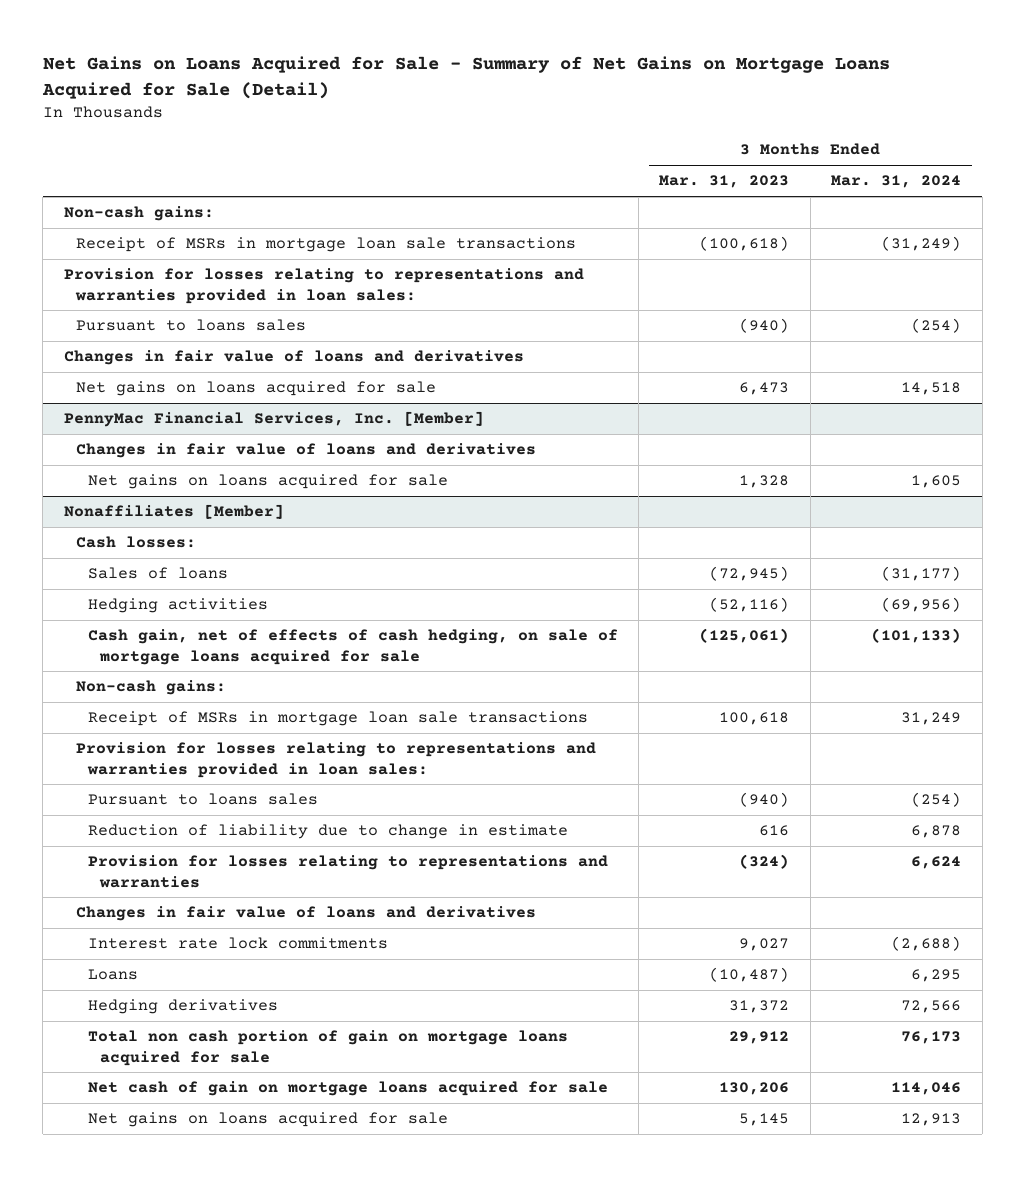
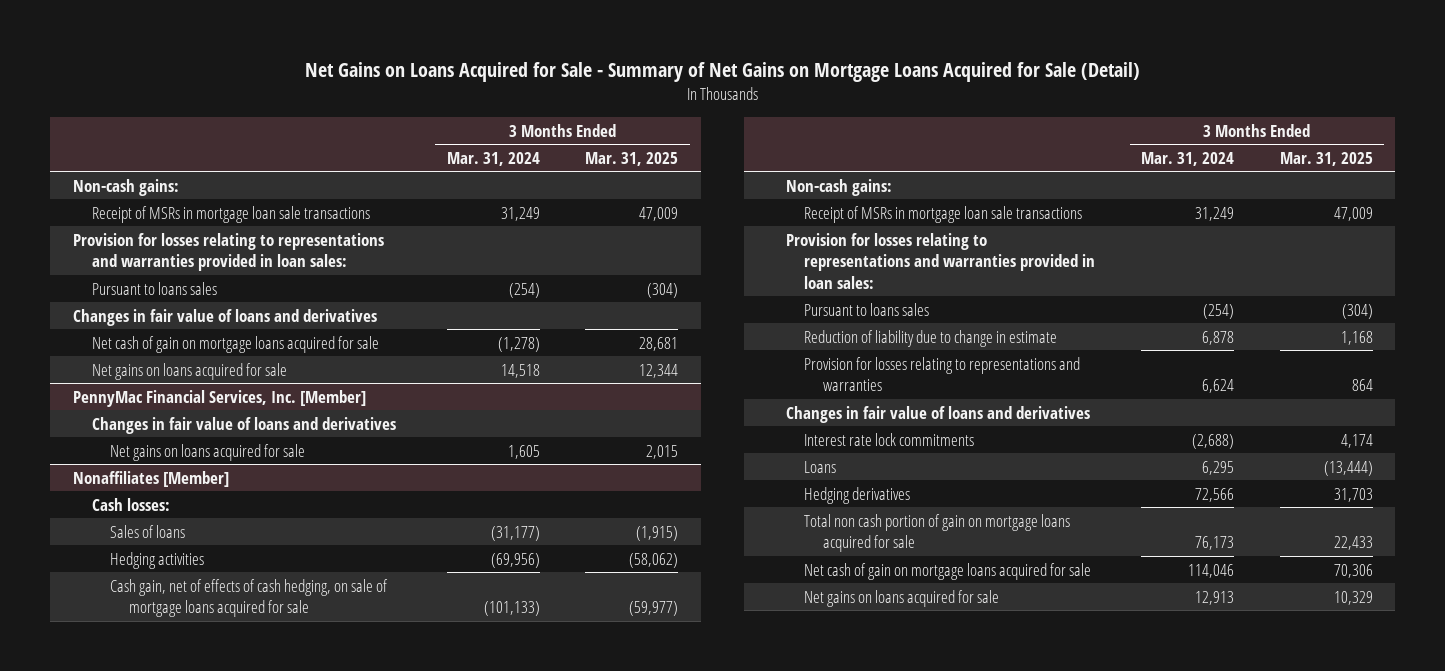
[659,175,790,189] Mar. 31, 2023 -> none
none -> [585,151,679,166] Mar. 31, 2025
[881,236,962,252] (31,249) -> [500,206,540,221] 31,249
none -> [91,335,379,353] Net cash of gain on mortgage loans acquired for sale

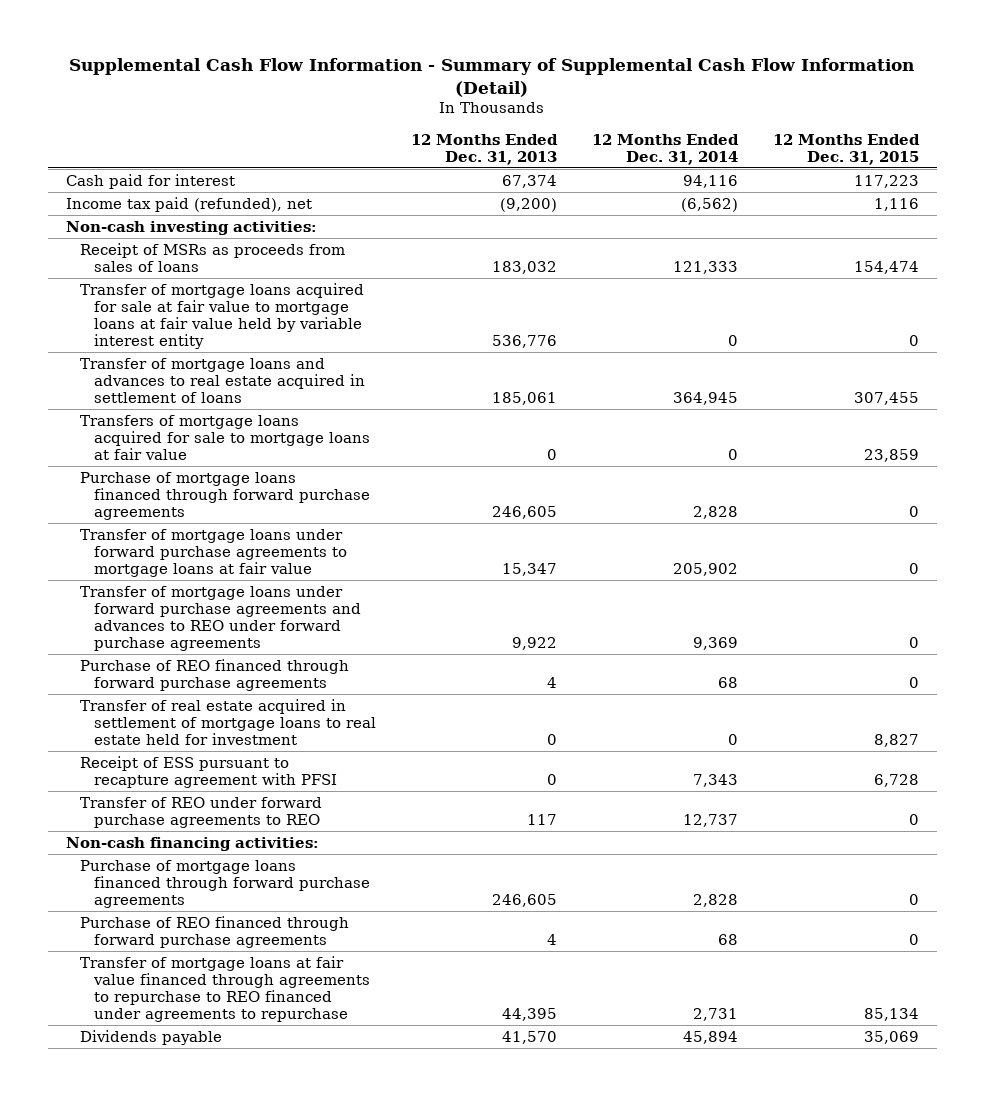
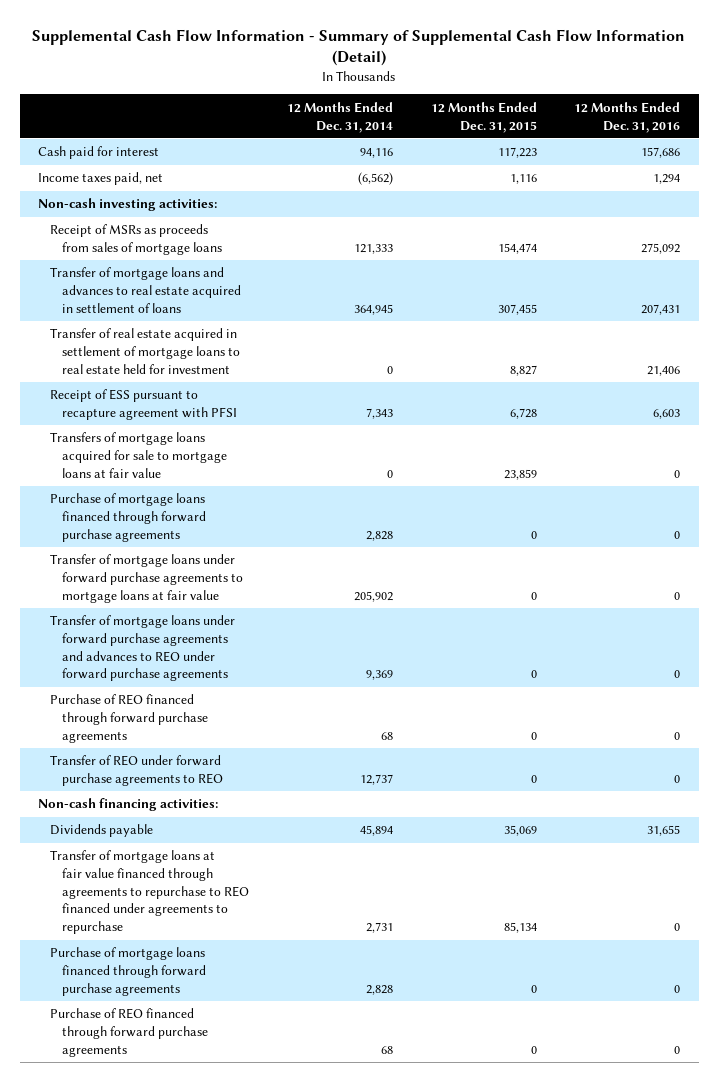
[410,133,558,165] 12 Months Ended Dec. 31, 2013 -> none
none -> [574,101,681,133] 12 Months Ended Dec. 31, 2016
[65,196,312,212] Income tax paid (refunded), net -> [38,172,164,186] Income taxes paid, net
[79,282,364,349] Transfer of mortgage loans acquired for sale at fair value to mortgage loans at fair value held by variable interest entity -> none
[79,242,345,272] Receipt of MSRs as proceeds from sales of loans -> [50,224,223,256] Receipt of MSRs as proceeds from sales of mortgage loans
[79,698,376,745] Transfer of real estate acquired in settlement of mortgage loans to real estate held for investment -> [50,328,241,374] Transfer of real estate acquired in settlement of mortgage loans to real estate held for investment
[79,755,337,788] Receipt of ESS pursuant to recapture agreement with PFSI -> [50,389,238,421] Receipt of ESS pursuant to recapture agreement with PFSI
[79,1029,222,1045] Dividends payable -> [50,824,154,838] Dividends payable
[79,955,370,1022] Transfer of mortgage loans at fair value financed through agreements to repurchase to REO financed under agreements to repurchase -> [50,850,250,935] Transfer of mortgage loans at fair value financed through agreements to repurchase to REO financed under agreements to repurchase

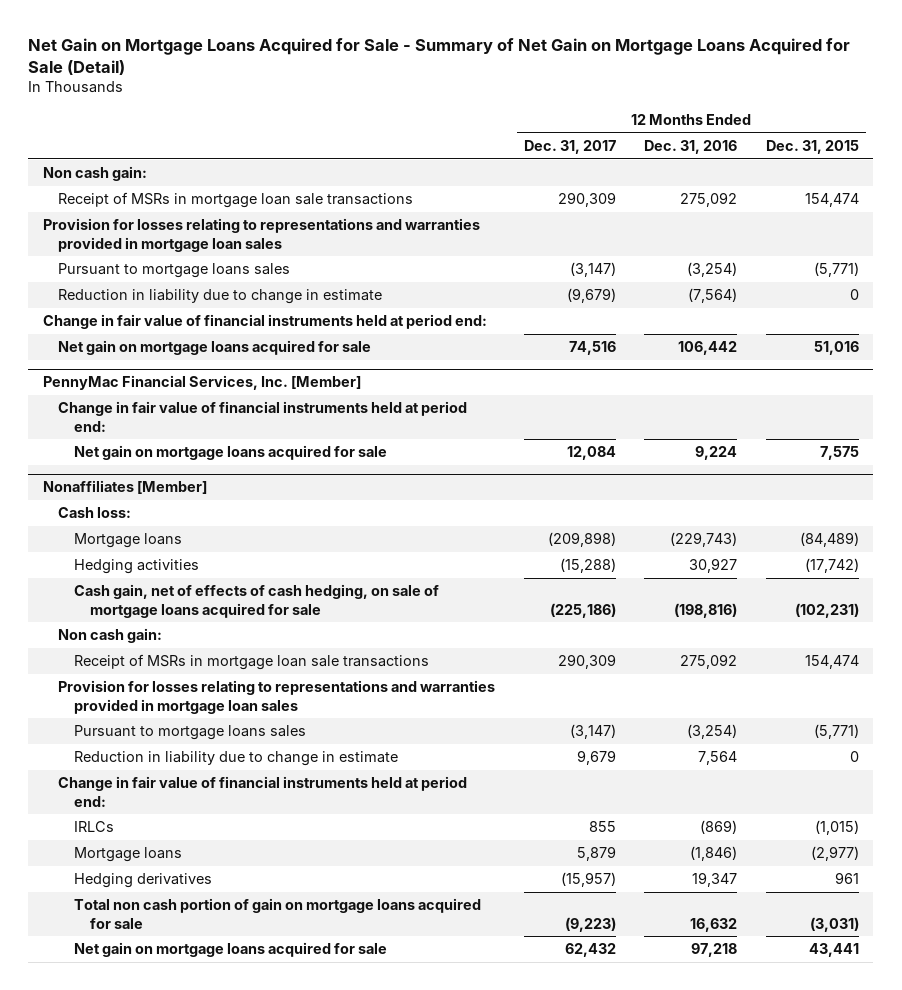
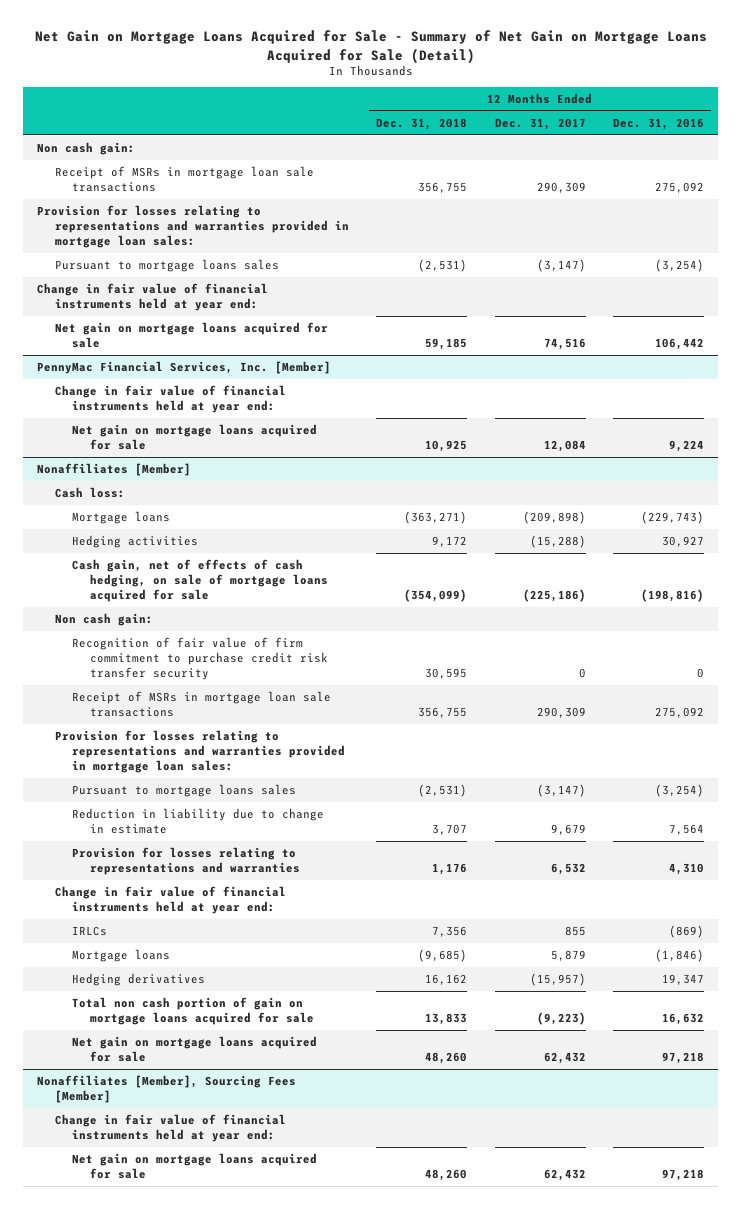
[765,140,859,155] Dec. 31, 2015 -> none
none -> [376,117,468,130] Dec. 31, 2018
[42,218,480,252] Provision for losses relating to representations and warranties provided in mortgage loan sales -> [37,205,349,248] Provision for losses relating to representations and warranties provided in mortgage loan sales:
[58,289,383,305] Reduction in liability due to change in estimate -> none
[42,314,487,330] Change in fair value of financial instruments held at period end: -> [37,283,269,311] Change in fair value of financial instruments held at year end:
[58,401,468,432] Change in fair value of financial instruments held at period end: -> [54,385,286,413] Change in fair value of financial instruments held at year end:
none -> [72,637,328,680] Recognition of fair value of firm commitment to purchase credit risk transfer security
[58,680,496,714] Provision for losses relating to representations and warranties provided in mortgage loan sales -> [54,730,346,773] Provision for losses relating to representations and warranties provided in mortgage loan sales:
none -> [72,847,300,875] Provision for losses relating to representations and warranties
[58,776,468,807] Change in fair value of financial instruments held at period end: -> [54,886,286,914] Change in fair value of financial instruments held at year end:
none -> [37,1075,297,1103] Nonaffiliates [Member], Sourcing Fees [Member]
none -> [54,1114,286,1142] Change in fair value of financial instruments held at year end:
none -> [72,1153,318,1179] Net gain on mortgage loans acquired for sale

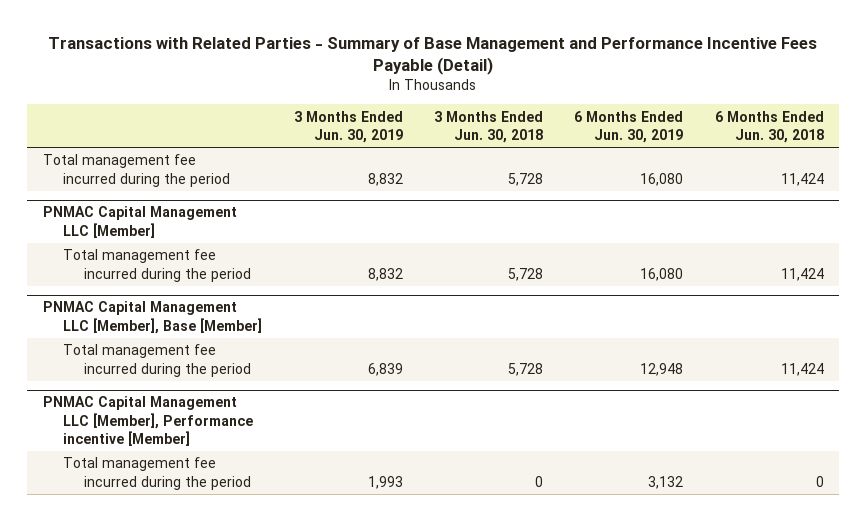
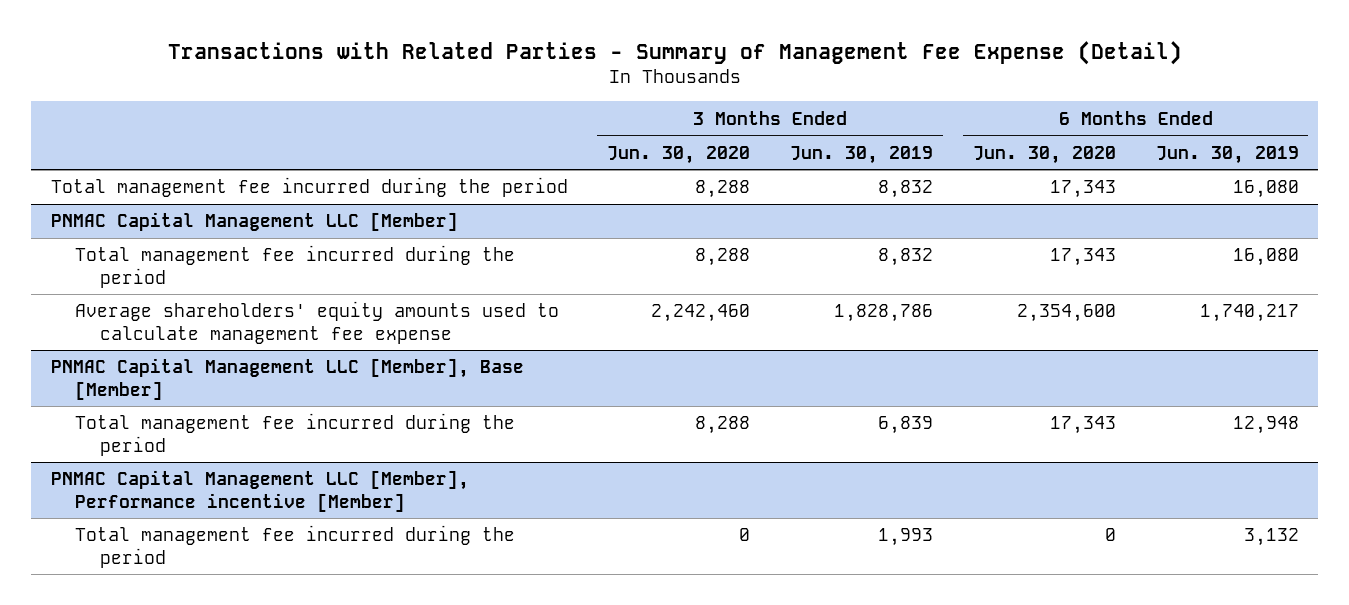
[48,37,818,75] Transactions with Related Parties - Summary of Base Management and Performance Incentive Fees Payable (Detail) -> [167,40,1182,65] Transactions with Related Parties - Summary of Management Fee Expense (Detail)
[434,110,544,143] 3 Months Ended Jun. 30, 2018 -> none
[714,110,824,143] 6 Months Ended Jun. 30, 2018 -> none
none -> [607,145,751,164] Jun. 30, 2020
none -> [972,145,1116,164] Jun. 30, 2020
none -> [75,301,560,344] Average shareholders' equity amounts used to calculate management fee expense

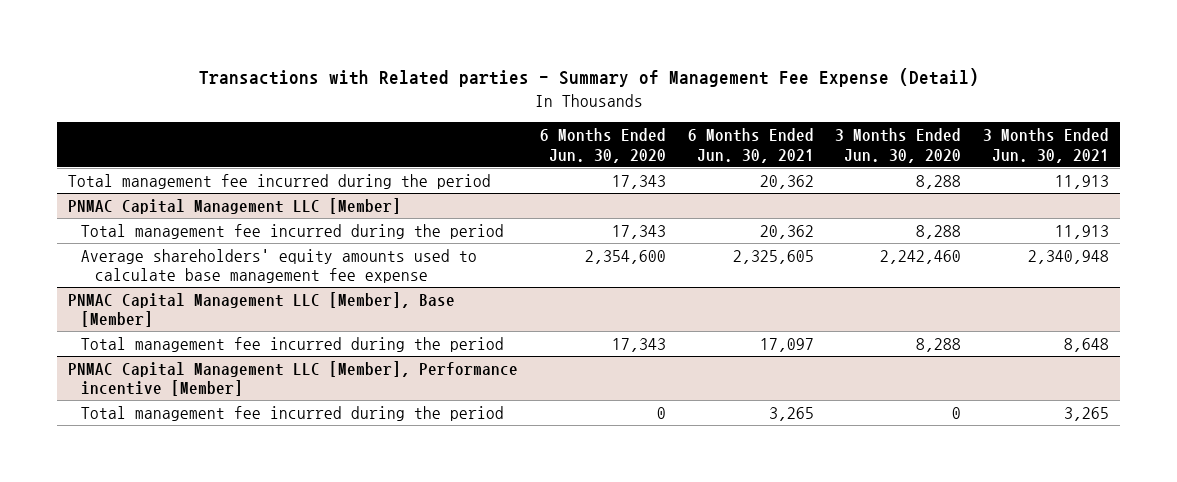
[167,40,1182,65] Transactions with Related Parties - Summary of Management Fee Expense (Detail) -> [198,68,979,88] Transactions with Related parties - Summary of Management Fee Expense (Detail)
[790,145,934,164] Jun. 30, 2019 -> none
[1155,145,1299,164] Jun. 30, 2019 -> none
none -> [687,128,814,163] 6 Months Ended Jun. 30, 2021
none -> [983,128,1110,163] 3 Months Ended Jun. 30, 2021
[75,301,560,344] Average shareholders' equity amounts used to calculate management fee expense -> [81,248,478,284] Average shareholders' equity amounts used to calculate base management fee expense

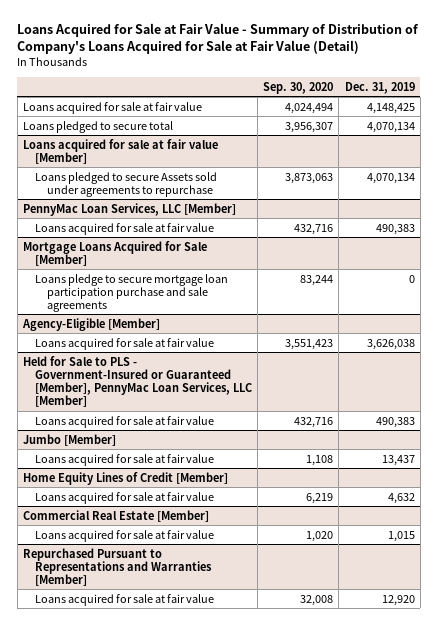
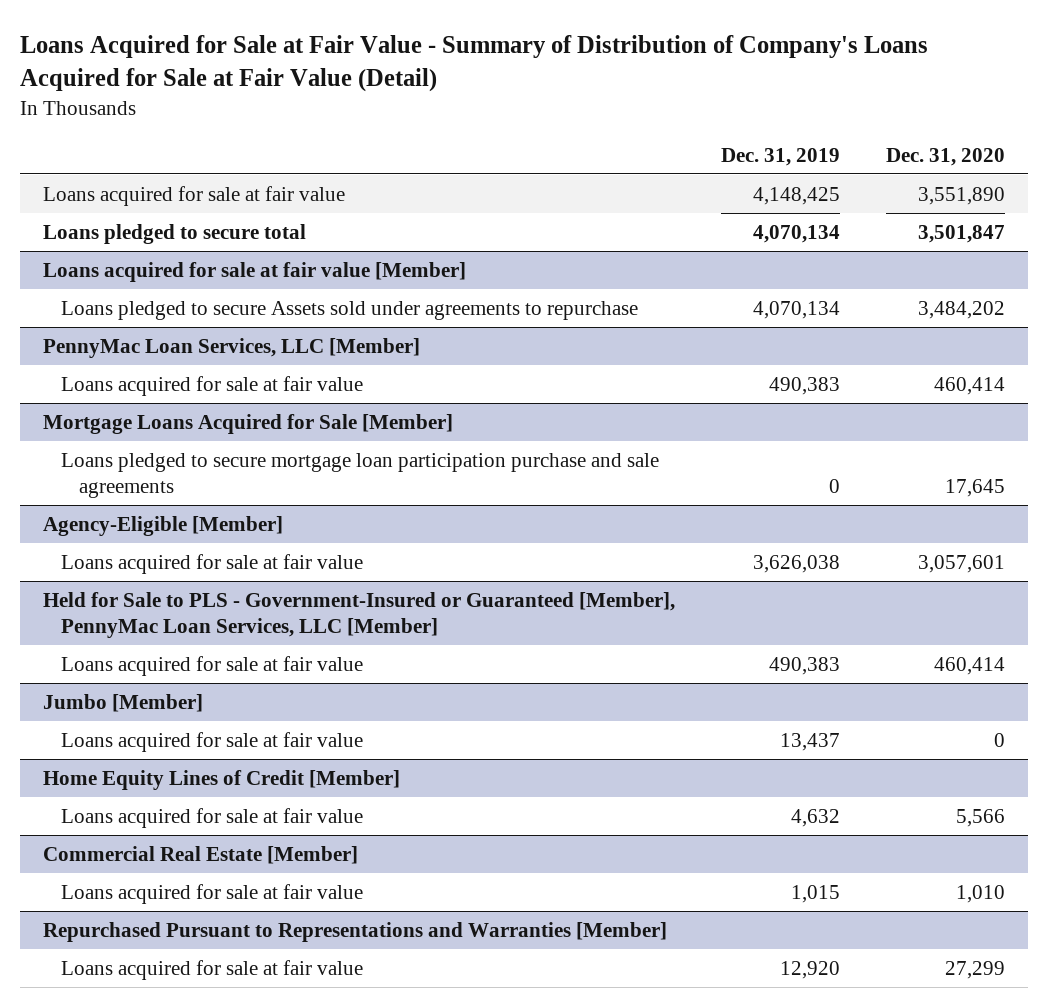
[263,81,334,94] Sep. 30, 2020 -> none
none -> [886,147,1006,166] Dec. 31, 2020
[34,273,228,312] Loans pledge to secure mortgage loan participation purchase and sale agreements -> [61,452,660,499] Loans pledged to secure mortgage loan participation purchase and sale agreements

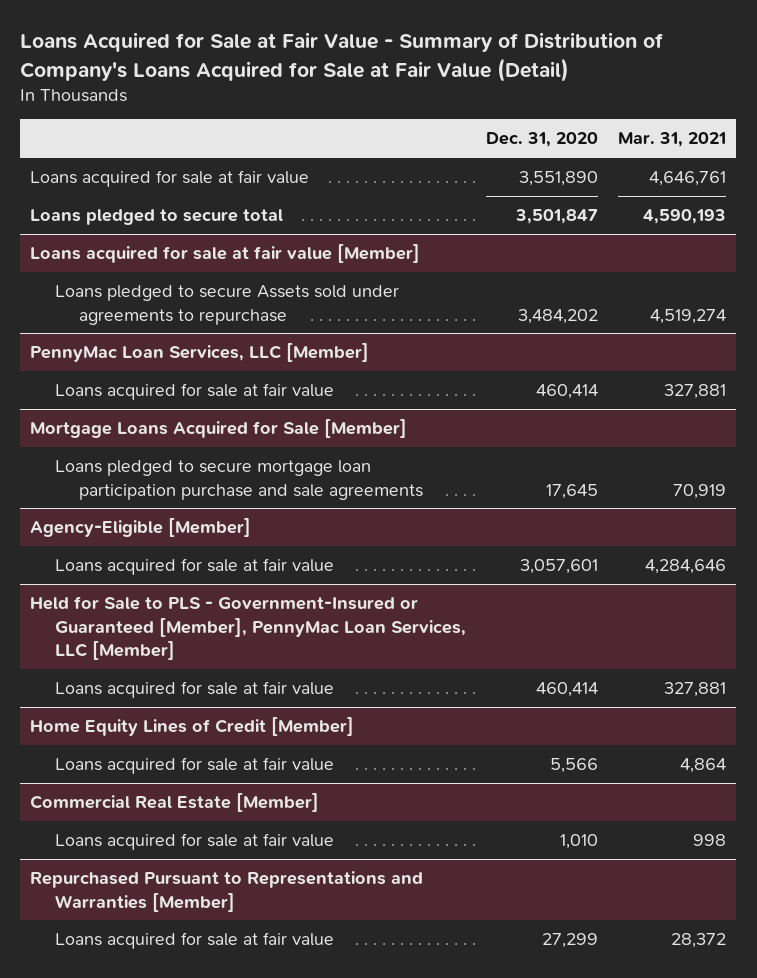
[721,147,841,166] Dec. 31, 2019 -> none
none -> [618,132,727,148] Mar. 31, 2021
[43,693,204,712] Jumbo [Member] -> none
[61,731,364,752] Loans acquired for sale at fair value -> none

